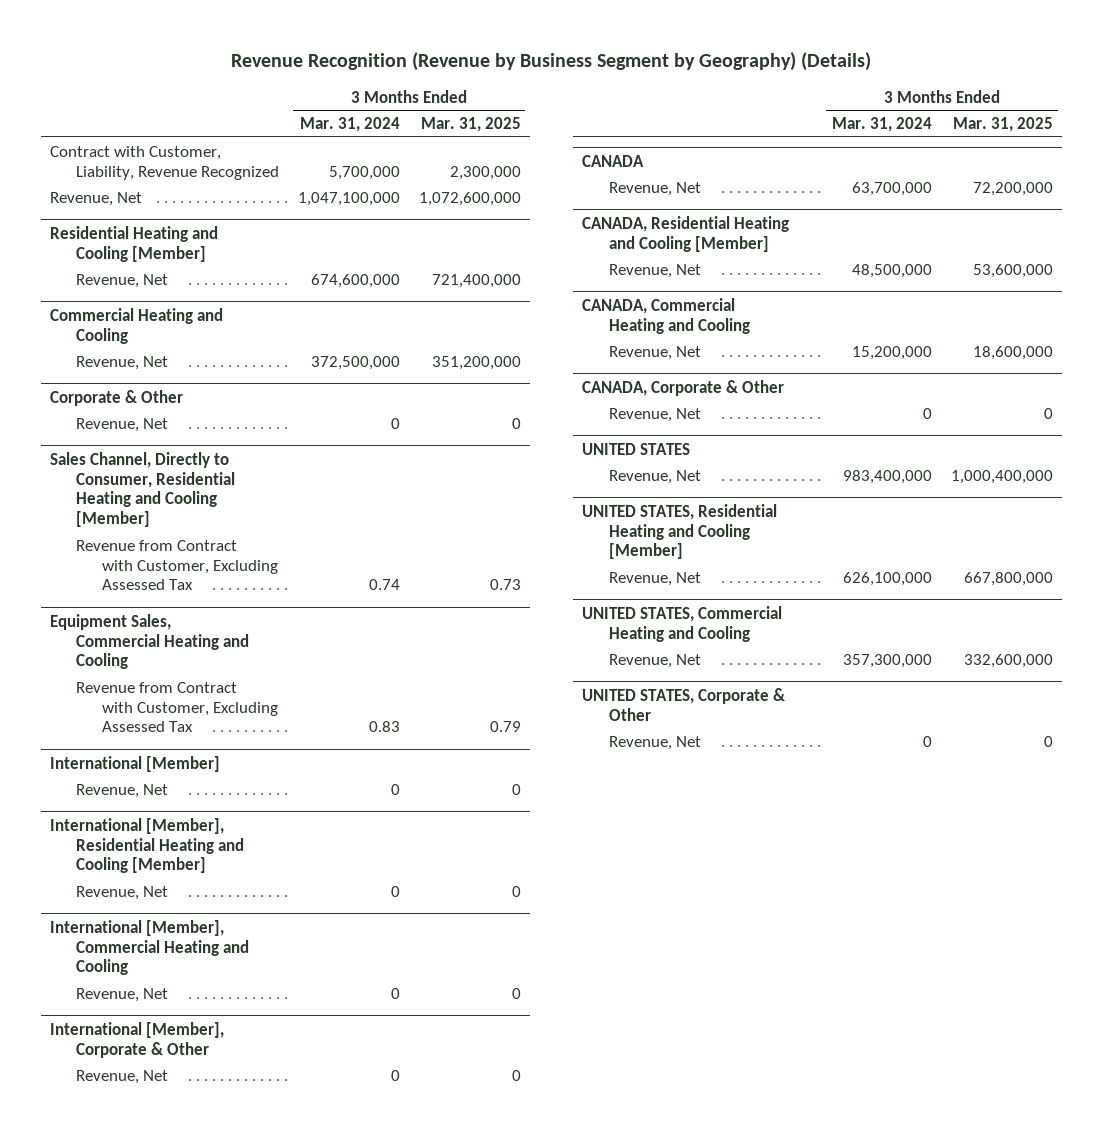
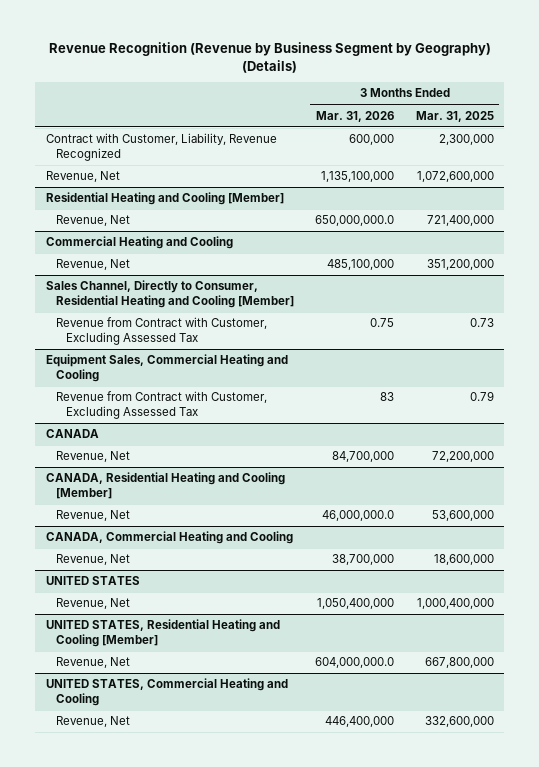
[299,117,400,133] Mar. 31, 2024 -> none
none -> [316,110,395,122] Mar. 31, 2026
[49,389,183,406] Corporate & Other -> none
[76,417,169,432] Revenue, Net -> none
[49,755,220,772] International [Member] -> none
[76,783,169,798] Revenue, Net -> none
[49,817,245,874] International [Member], Residential Heating and Cooling [Member] -> none
[76,885,169,900] Revenue, Net -> none
[49,919,250,976] International [Member], Commercial Heating and Cooling -> none
[76,987,169,1002] Revenue, Net -> none
[49,1021,224,1058] International [Member], Corporate & Other -> none
[76,1069,169,1084] Revenue, Net -> none
[582,379,785,396] CANADA, Corporate & Other -> none
[608,407,701,422] Revenue, Net -> none
[582,687,787,721] UNITED STATES, Corporate & Other -> none
[608,735,701,750] Revenue, Net -> none

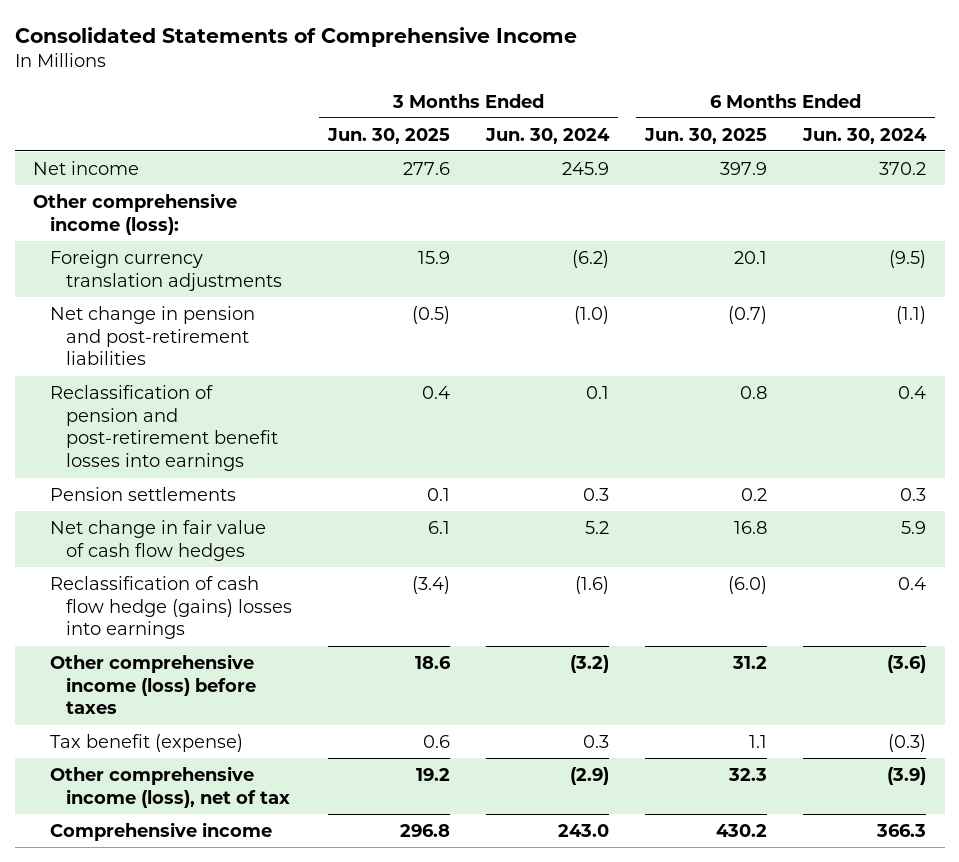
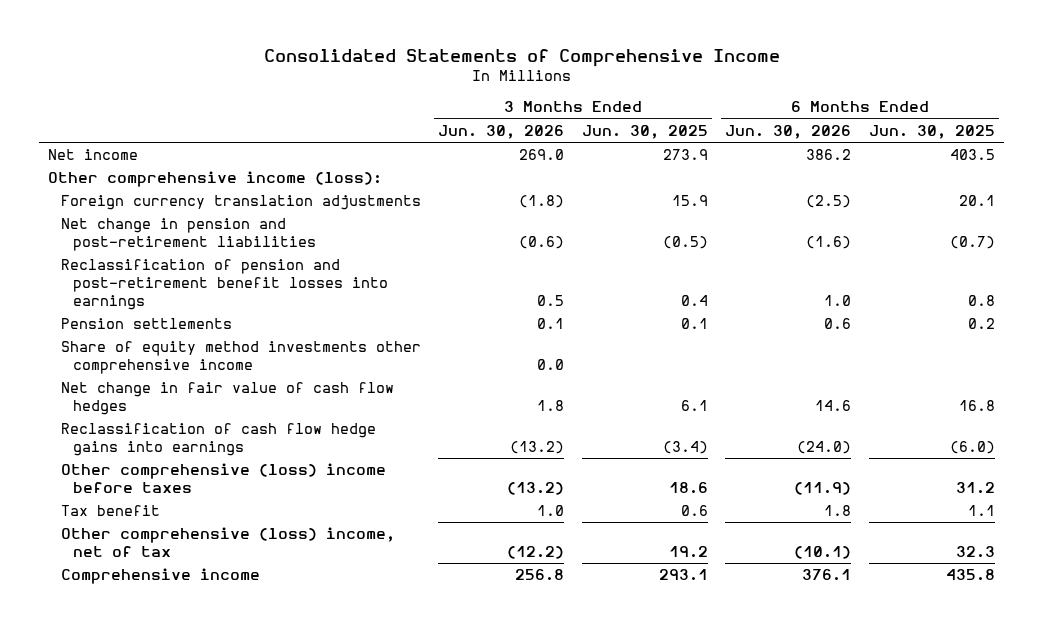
[485,127,611,144] Jun. 30, 2024 -> none
[802,127,928,144] Jun. 30, 2024 -> none
none -> [438,124,565,139] Jun. 30, 2026
none -> [725,124,852,139] Jun. 30, 2026
[403,161,451,175] 277.6 -> [662,149,708,161] 273.9
[720,161,768,175] 397.9 -> [949,149,995,161] 403.5
none -> [60,341,421,374] Share of equity method investments other comprehensive income
[49,575,293,640] Reclassification of cash flow hedge (gains) losses into earnings -> [60,423,376,456] Reclassification of cash flow hedge gains into earnings
[49,653,257,715] Other comprehensive income (loss) before taxes -> [60,463,386,493] Other comprehensive (loss) income before taxes
[49,733,243,752] Tax benefit (expense) -> [60,505,160,517] Tax benefit
[49,765,291,808] Other comprehensive income (loss), net of tax -> [60,527,395,557] Other comprehensive (loss) income, net of tax
[400,823,451,837] 296.8 -> [658,569,708,582] 293.1
[716,823,768,837] 430.2 -> [945,569,995,582] 435.8

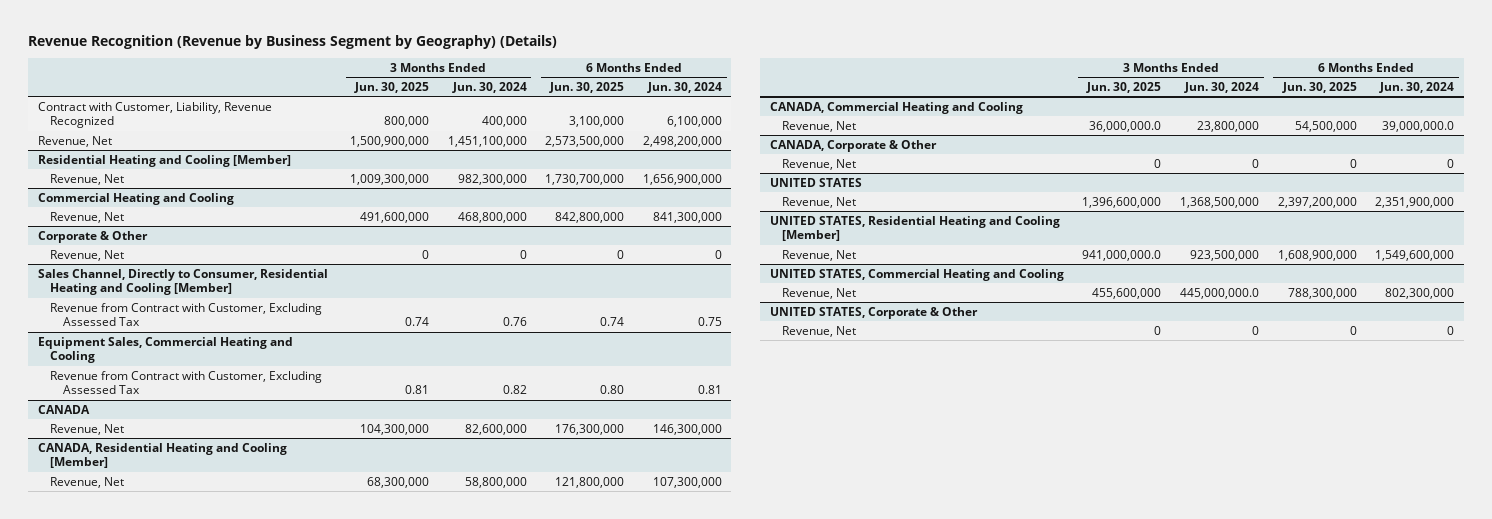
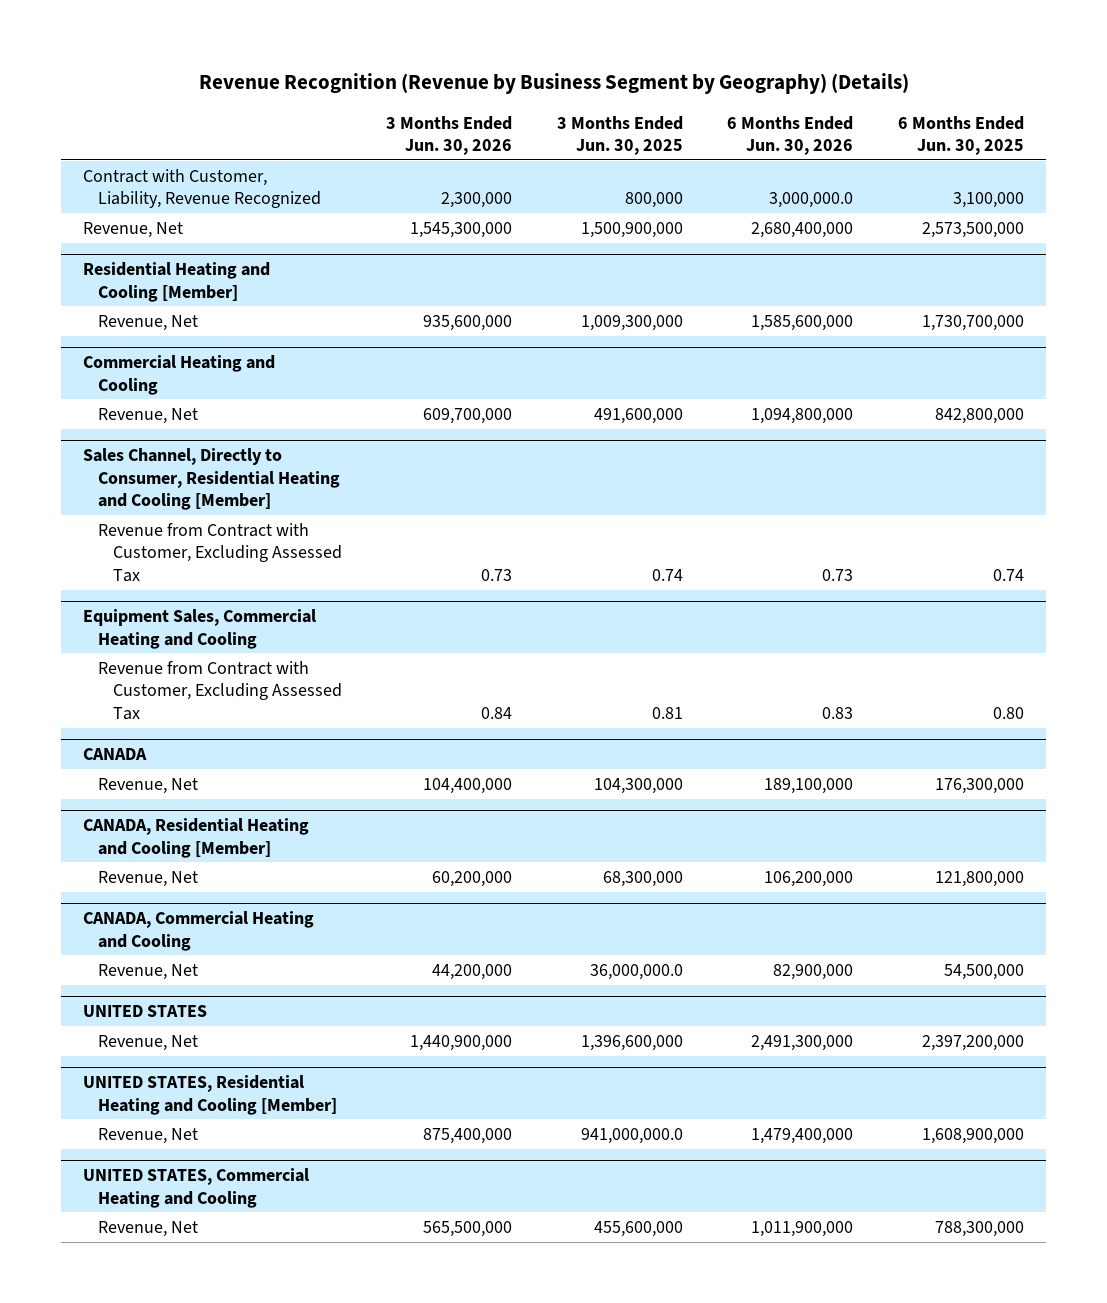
[451,81,527,93] Jun. 30, 2024 -> none
[647,81,723,93] Jun. 30, 2024 -> none
none -> [386,115,513,155] 3 Months Ended Jun. 30, 2026
none -> [727,115,854,155] 6 Months Ended Jun. 30, 2026
[37,230,148,243] Corporate & Other -> none
[50,249,125,261] Revenue, Net -> none
[769,139,937,152] CANADA, Corporate & Other -> none
[782,158,857,170] Revenue, Net -> none
[769,306,978,319] UNITED STATES, Corporate & Other -> none
[782,325,857,337] Revenue, Net -> none

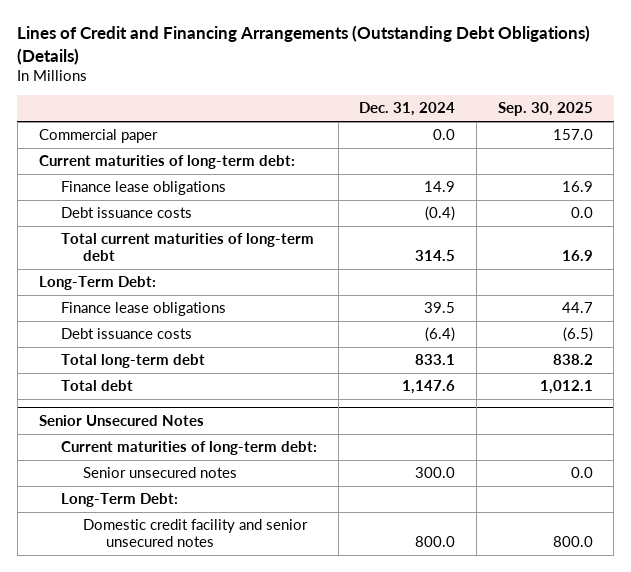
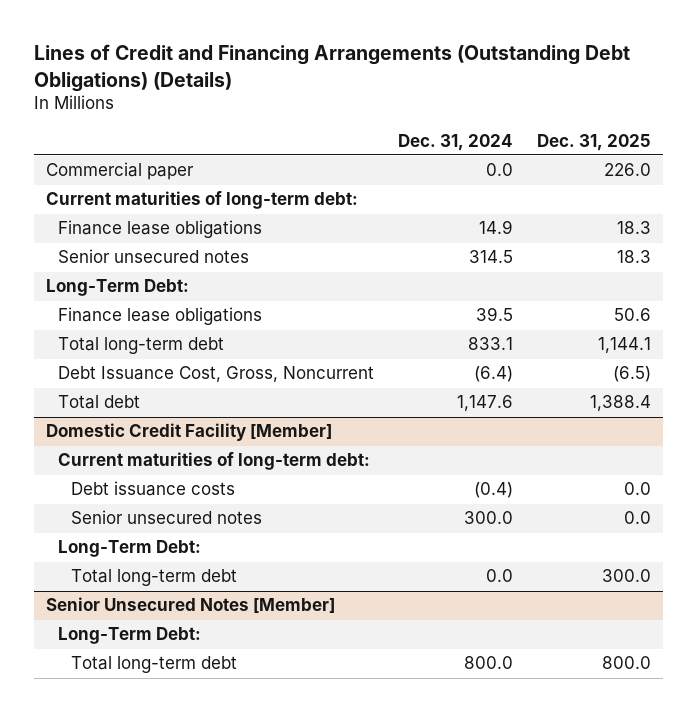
[497,102,593,117] Sep. 30, 2025 -> none
none -> [536,133,651,151] Dec. 31, 2025
[60,207,192,219] Debt issuance costs -> none
[60,233,314,262] Total current maturities of long-term debt -> [58,249,250,264] Senior unsecured notes
[60,328,192,340] Debt issuance costs -> none
none -> [58,366,375,383] Debt Issuance Cost, Gross, Noncurrent
[38,414,204,426] Senior Unsecured Notes -> none
none -> [45,423,332,442] Domestic Credit Facility [Member]
none -> [71,481,236,497] Debt issuance costs
[83,519,309,548] Domestic credit facility and senior unsecured notes -> none
none -> [71,569,238,587] Total long-term debt
none -> [45,597,335,614] Senior Unsecured Notes [Member]
none -> [58,627,202,645] Long-Term Debt:
none -> [71,656,238,674] Total long-term debt

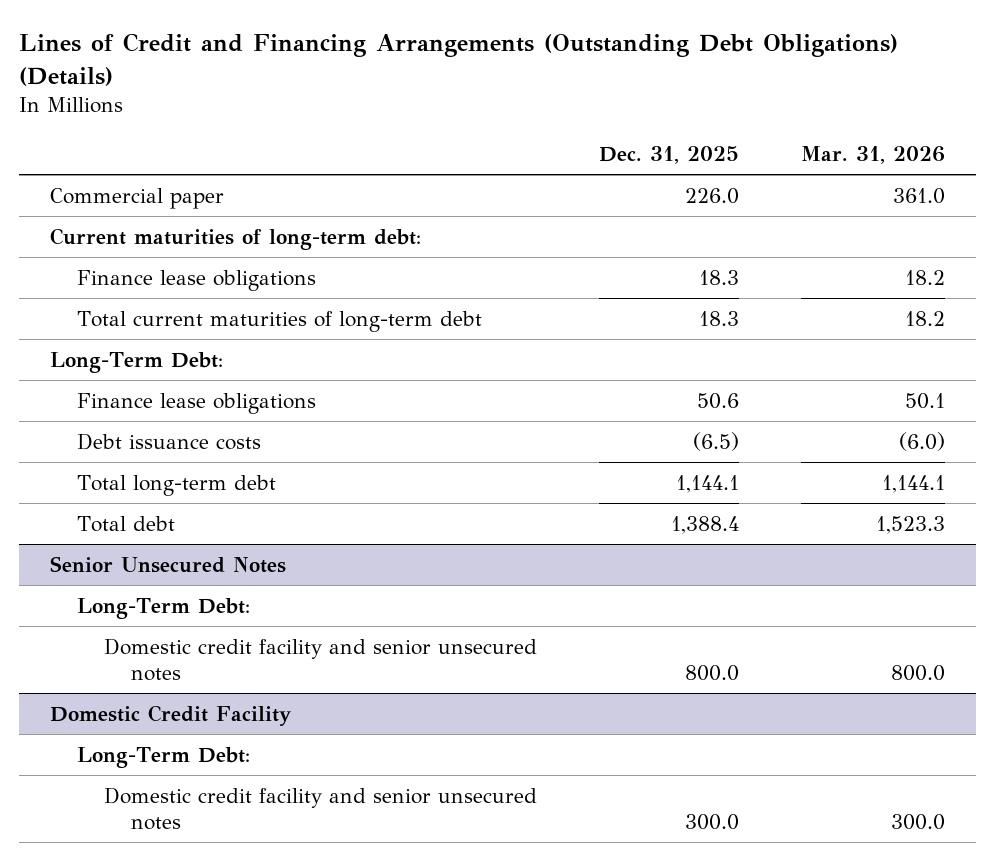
[398,133,514,151] Dec. 31, 2024 -> none
none -> [800,145,945,164] Mar. 31, 2026
[58,249,250,264] Senior unsecured notes -> [76,310,482,332] Total current maturities of long-term debt
none -> [76,432,261,450] Debt issuance costs
[58,366,375,383] Debt Issuance Cost, Gross, Noncurrent -> none
[45,423,332,442] Domestic Credit Facility [Member] -> none
[58,452,371,471] Current maturities of long-term debt: -> none
[71,481,236,497] Debt issuance costs -> none
[71,510,263,525] Senior unsecured notes -> none
none -> [49,555,286,573] Senior Unsecured Notes
[71,569,238,587] Total long-term debt -> none
[45,597,335,614] Senior Unsecured Notes [Member] -> none
none -> [104,637,538,681] Domestic credit facility and senior unsecured notes
none -> [49,704,291,726] Domestic Credit Facility
[71,656,238,674] Total long-term debt -> none
none -> [104,786,538,830] Domestic credit facility and senior unsecured notes

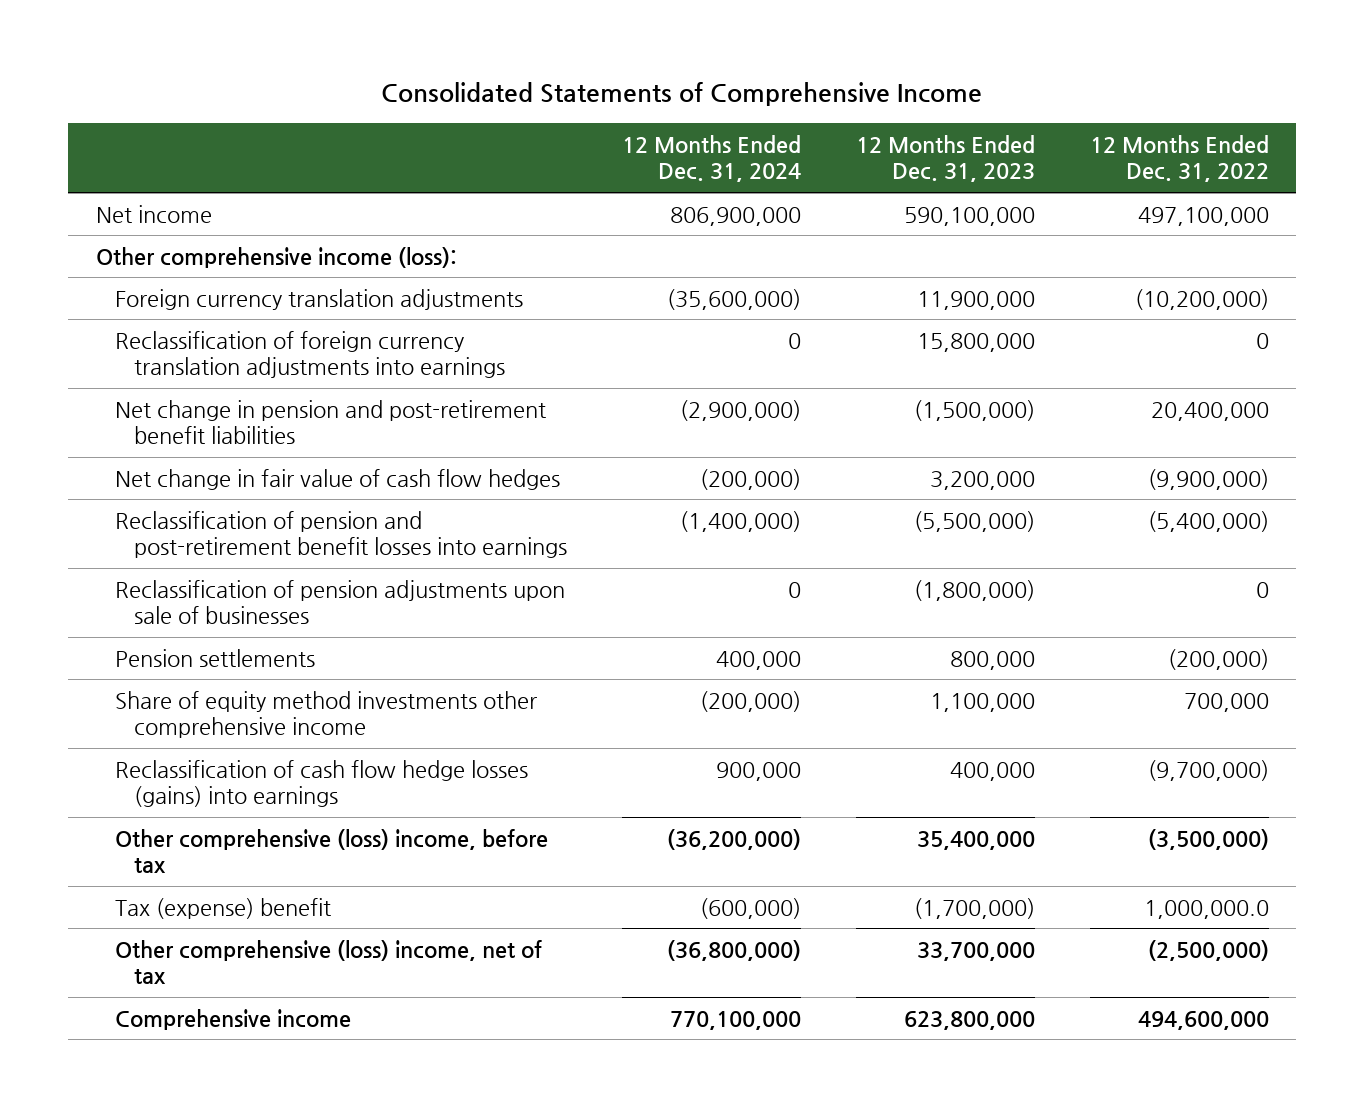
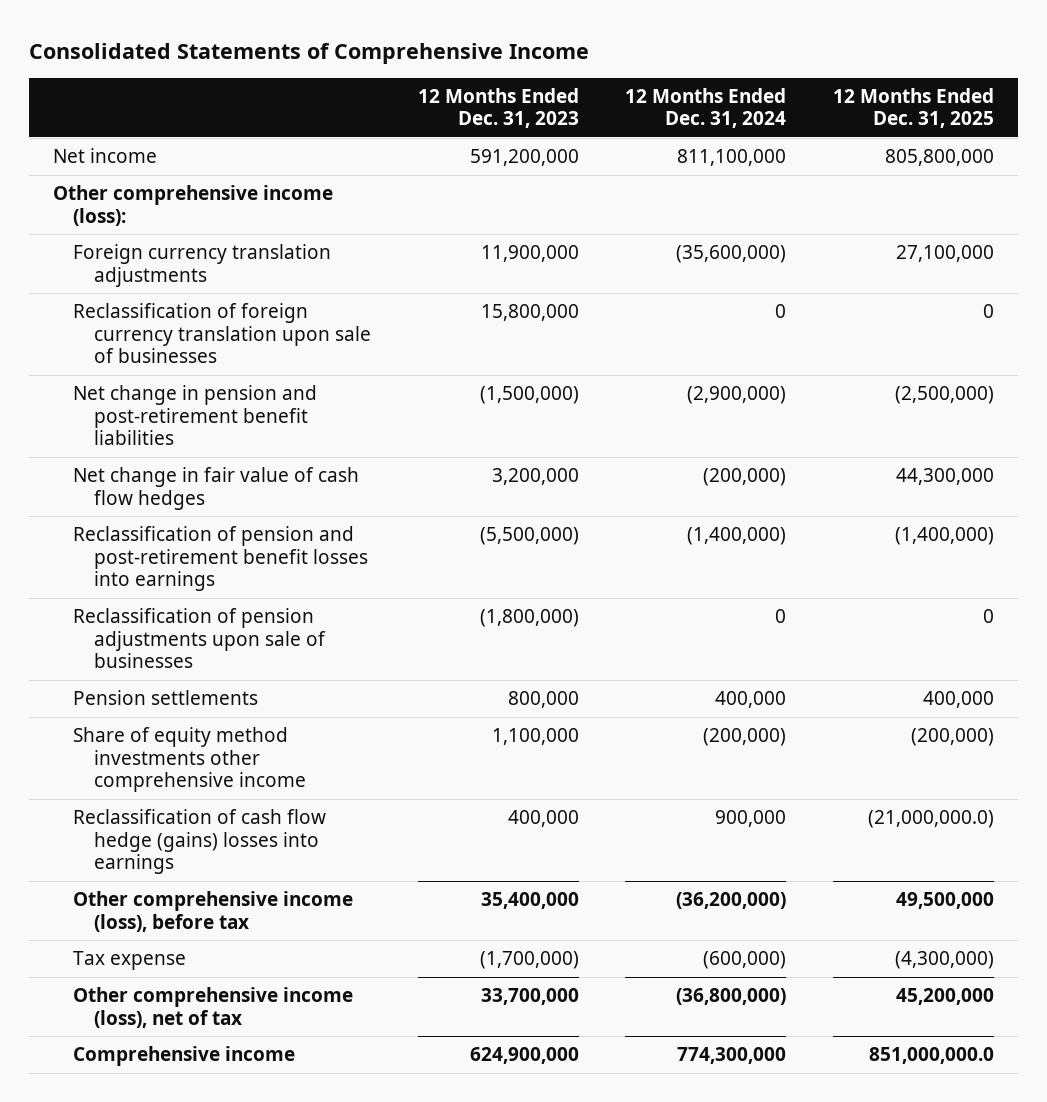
[1089,134,1269,183] 12 Months Ended Dec. 31, 2022 -> none
none -> [833,87,995,129] 12 Months Ended Dec. 31, 2025
[670,206,802,226] 806,900,000 -> [677,149,787,167] 811,100,000
[903,206,1035,226] 590,100,000 -> [469,149,579,167] 591,200,000
[114,330,506,379] Reclassification of foreign currency translation adjustments into earnings -> [73,303,371,364] Reclassification of foreign currency translation upon sale of businesses
[114,759,528,808] Reclassification of cash flow hedge losses (gains) into earnings -> [73,809,327,875] Reclassification of cash flow hedge (gains) losses into earnings
[114,828,548,874] Other comprehensive (loss) income, before tax -> [73,891,354,932] Other comprehensive income (loss), before tax
[114,897,331,919] Tax (expense) benefit -> [73,951,187,971] Tax expense
[114,939,542,985] Other comprehensive (loss) income, net of tax -> [73,987,354,1028] Other comprehensive income (loss), net of tax
[670,1010,802,1030] 770,100,000 -> [677,1047,787,1065] 774,300,000
[903,1010,1035,1030] 623,800,000 -> [469,1047,579,1065] 624,900,000

